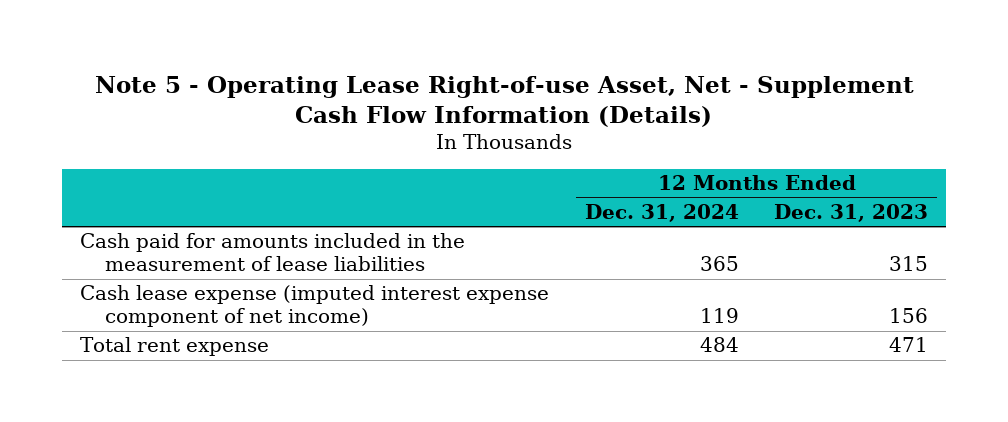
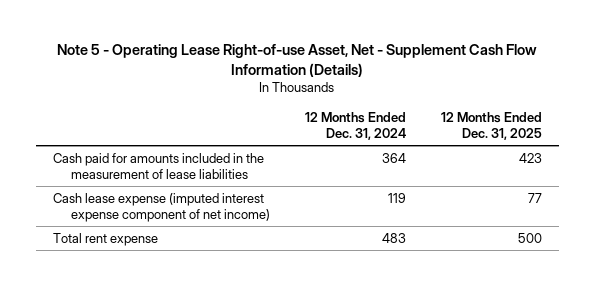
[774,204,929,223] Dec. 31, 2023 -> none
none -> [440,111,542,141] 12 Months Ended Dec. 31, 2025
[699,256,739,272] 365 -> [381,152,406,163] 364
[699,337,739,353] 484 -> [381,232,406,243] 483

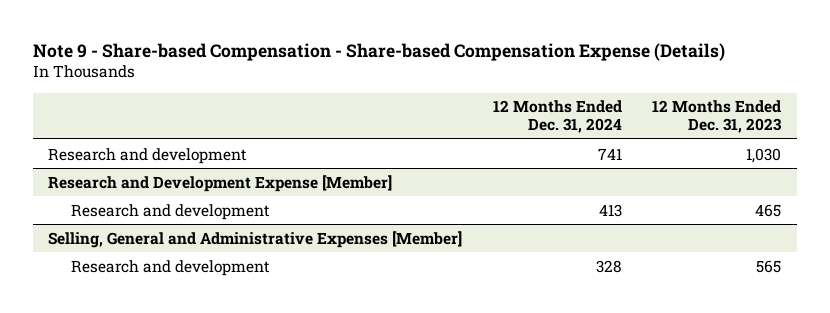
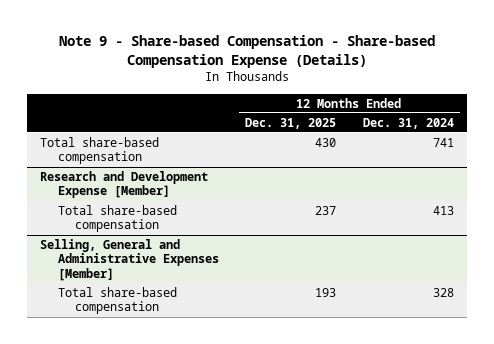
[652,100,783,133] 12 Months Ended Dec. 31, 2023 -> none
none -> [245,117,337,129] Dec. 31, 2025
[48,147,248,164] Research and development -> [40,136,160,165] Total share-based compensation
[70,203,270,220] Research and development -> [57,204,177,233] Total share-based compensation
[70,259,270,276] Research and development -> [57,286,177,315] Total share-based compensation

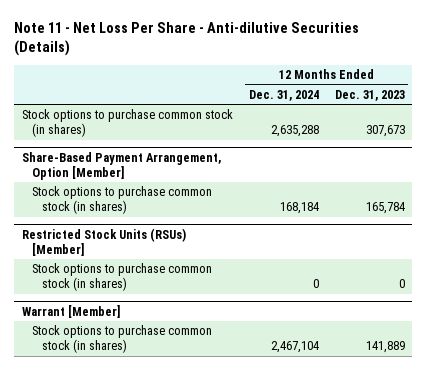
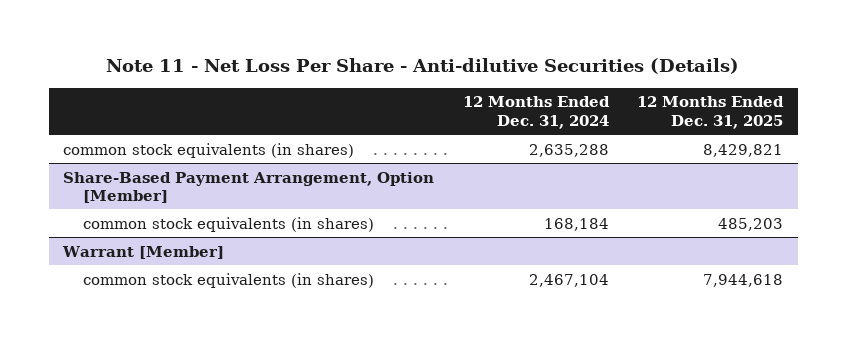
[334,89,405,101] Dec. 31, 2023 -> none
none -> [637,96,785,129] 12 Months Ended Dec. 31, 2025
[21,109,233,138] Stock options to purchase common stock (in shares) -> [62,142,354,158] common stock equivalents (in shares)
[21,227,186,256] Restricted Stock Units (RSUs) [Member] -> none
[31,263,212,292] Stock options to purchase common stock (in shares) -> none
[31,186,212,215] Stock options to purchase common stock (in shares) -> [82,216,374,232] common stock equivalents (in shares)
[31,325,212,354] Stock options to purchase common stock (in shares) -> [82,272,374,288] common stock equivalents (in shares)

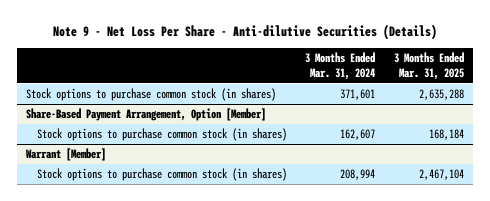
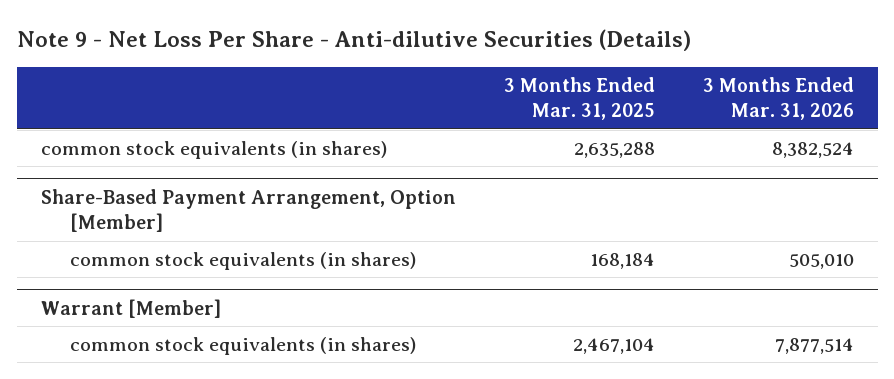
[305,51,376,80] 3 Months Ended Mar. 31, 2024 -> none
none -> [702,76,854,121] 3 Months Ended Mar. 31, 2026
[26,88,277,102] Stock options to purchase common stock (in shares) -> [40,141,387,160] common stock equivalents (in shares)
[36,128,287,142] Stock options to purchase common stock (in shares) -> [69,252,416,271] common stock equivalents (in shares)
[36,168,287,182] Stock options to purchase common stock (in shares) -> [69,337,416,356] common stock equivalents (in shares)

